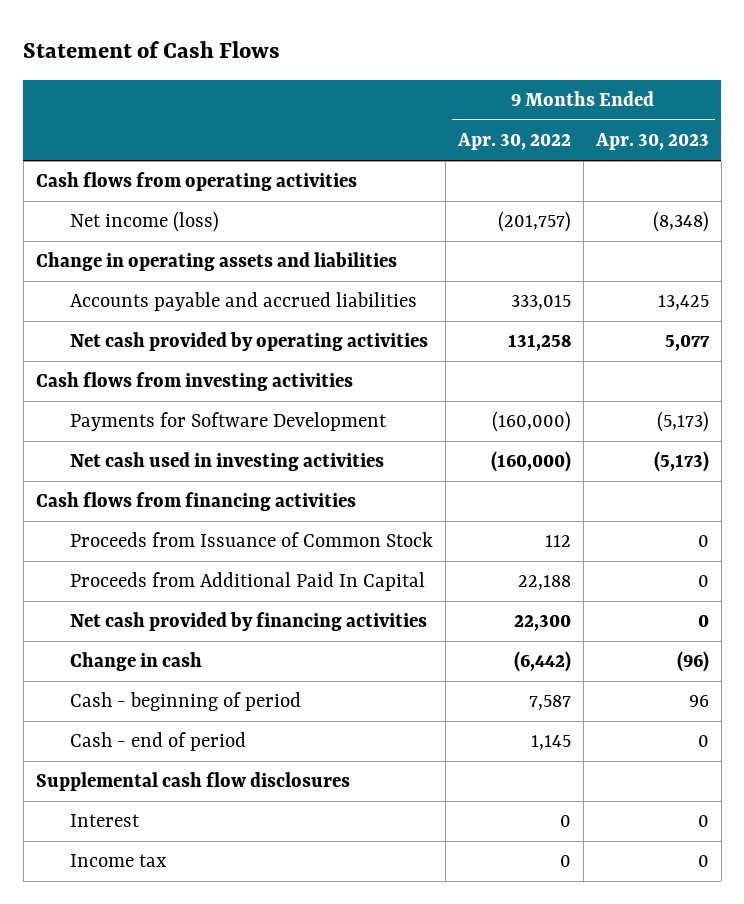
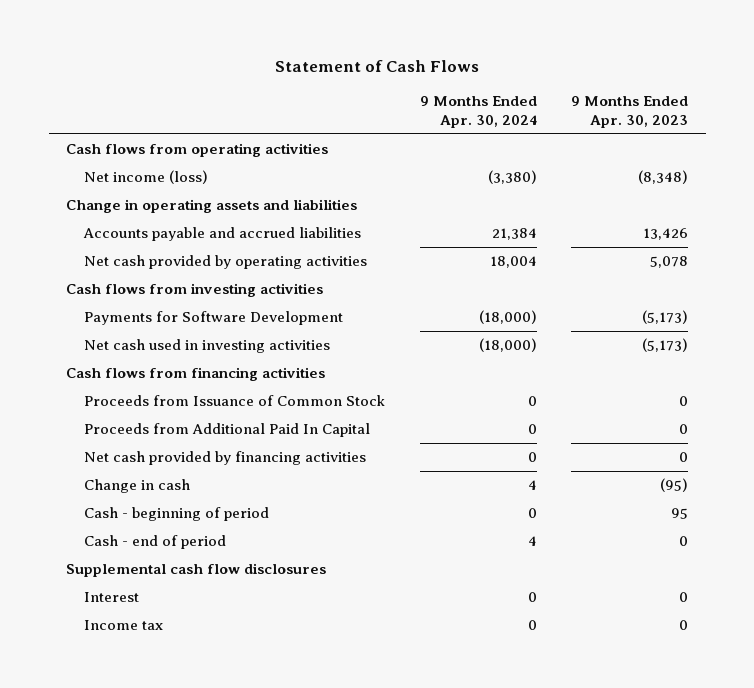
[456,133,571,151] Apr. 30, 2022 -> none
none -> [419,95,537,129] 9 Months Ended Apr. 30, 2024
[657,295,709,311] 13,425 -> [643,228,689,241] 13,426
[664,334,710,352] 5,077 -> [650,256,689,269] 5,078
[676,651,709,673] (96) -> [660,478,689,493] (95)
[688,695,709,708] 96 -> [671,508,689,520] 95

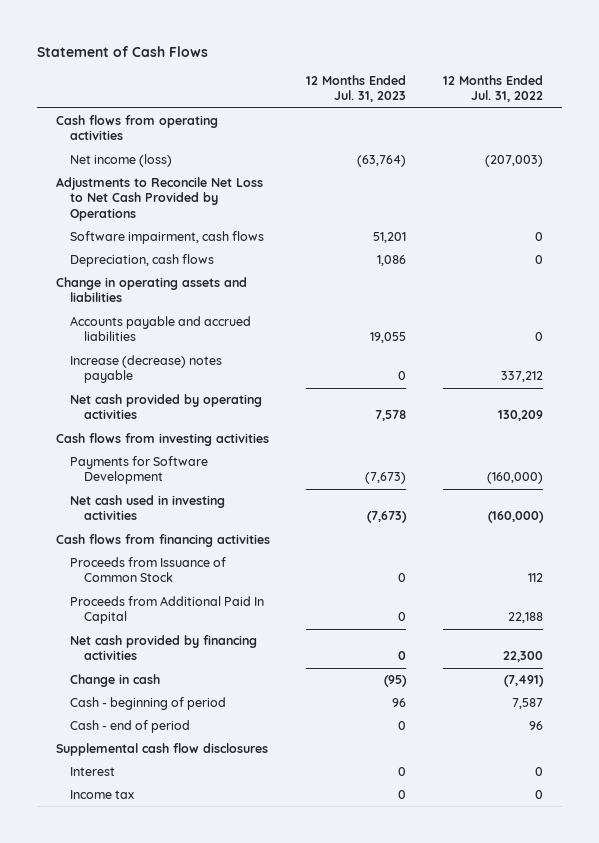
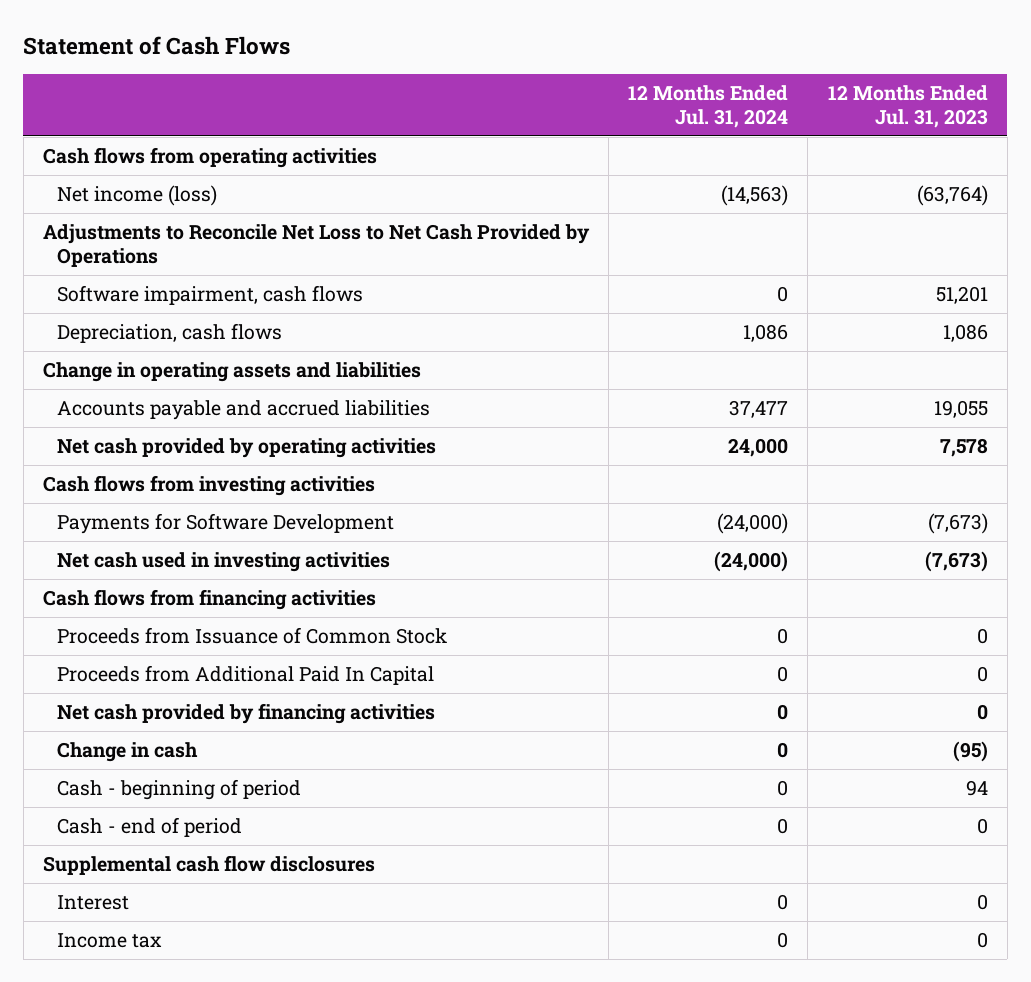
[443,74,544,103] 12 Months Ended Jul. 31, 2022 -> none
none -> [628,84,789,128] 12 Months Ended Jul. 31, 2024
[69,354,222,384] Increase (decrease) notes payable -> none
[392,697,407,707] 96 -> [965,780,988,797] 94

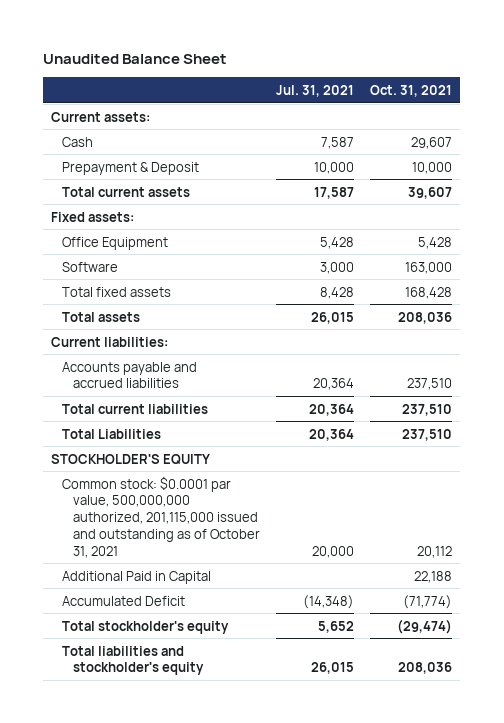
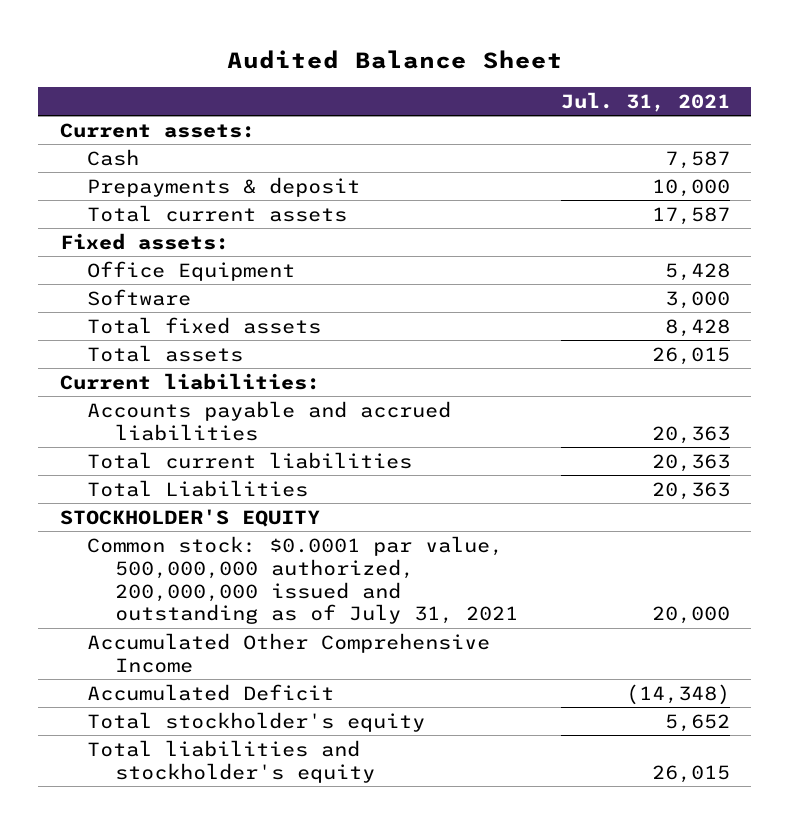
[43,53,228,64] Unaudited Balance Sheet -> [226,49,563,69] Audited Balance Sheet
[370,84,453,97] Oct. 31, 2021 -> none
[62,161,200,175] Prepayment & Deposit -> [87,176,361,197] Prepayments & deposit
[313,378,355,391] 20,364 -> [651,425,730,444] 20,363
[309,403,355,416] 20,364 -> [651,453,730,472] 20,363
[309,428,355,441] 20,364 -> [651,481,730,500] 20,363
[62,475,261,558] Common stock: $0.0001 par value, 500,000,000 authorized, 201,115,000 issued and outstanding as of October 31, 2021 -> [87,535,518,625] Common stock: $0.0001 par value, 500,000,000 authorized, 200,000,000 issued and outstanding as of July 31, 2021
[62,570,212,584] Additional Paid in Capital -> [87,632,491,673] Accumulated Other Comprehensive Income

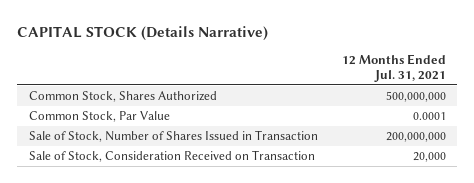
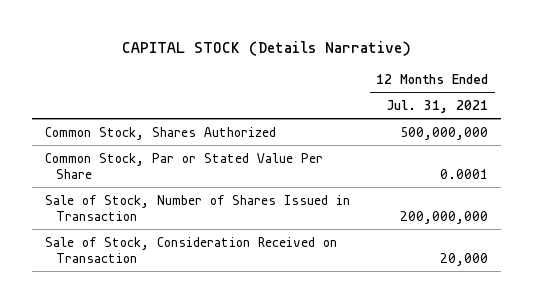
[28,110,170,122] Common Stock, Par Value -> [45,152,324,180] Common Stock, Par or Stated Value Per Share

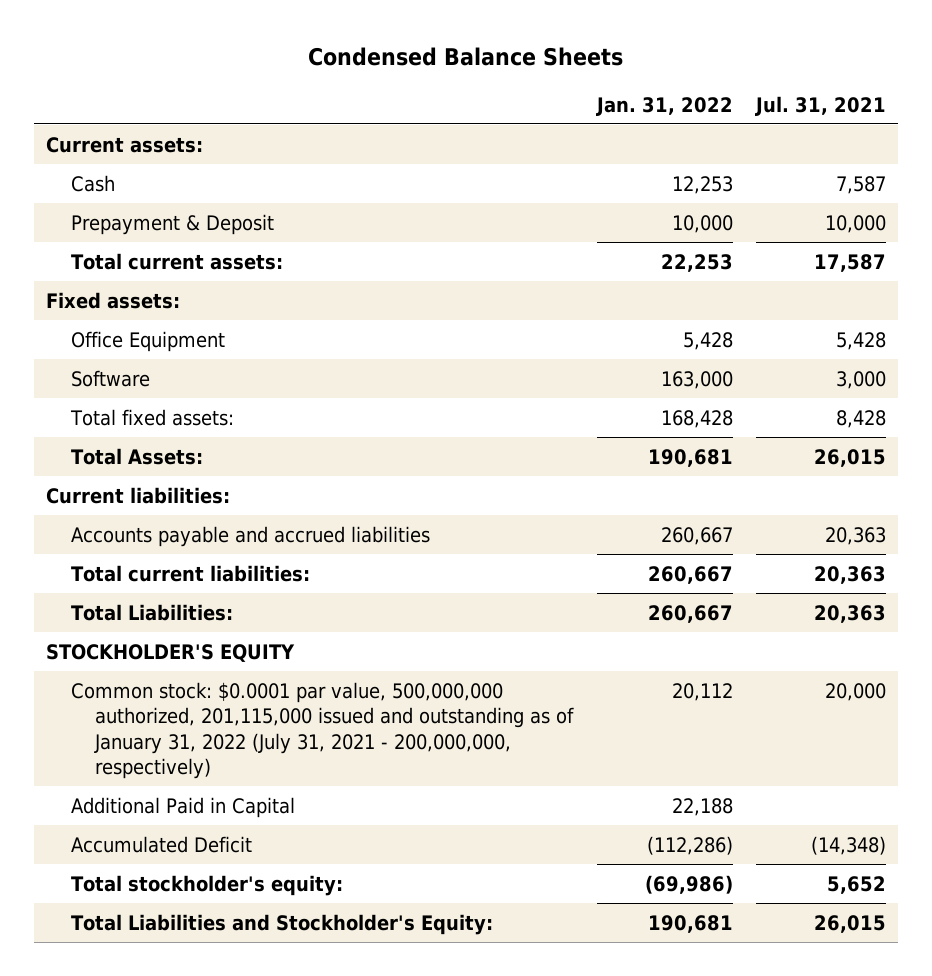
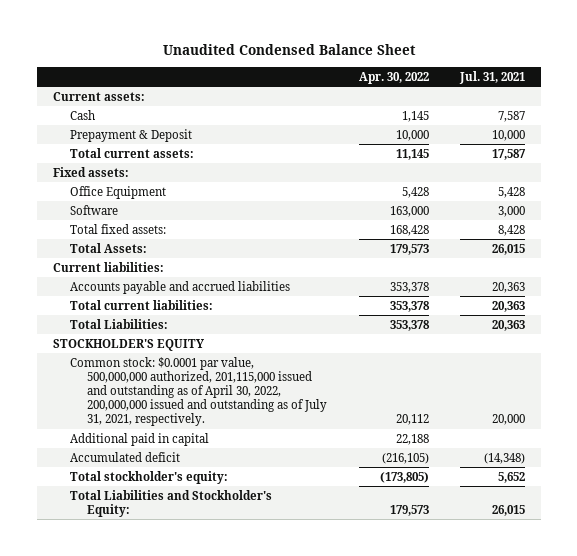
[308,47,624,67] Condensed Balance Sheets -> [162,44,416,56] Unaudited Condensed Balance Sheet
[595,96,733,116] Jan. 31, 2022 -> none
none -> [358,71,429,84] Apr. 30, 2022
[70,681,575,780] Common stock: $0.0001 par value, 500,000,000 authorized, 201,115,000 issued and outstanding as of January 31, 2022 (July 31, 2021 - 200,000,000, respectively) -> [69,356,328,427] Common stock: $0.0001 par value, 500,000,000 authorized, 201,115,000 issued and outstanding as of April 30, 2022, 200,000,000 issued and outstanding as of July 31, 2021, respectively.
[70,796,295,818] Additional Paid in Capital -> [69,432,209,446] Additional paid in capital
[70,835,252,853] Accumulated Deficit -> [69,451,180,462] Accumulated deficit

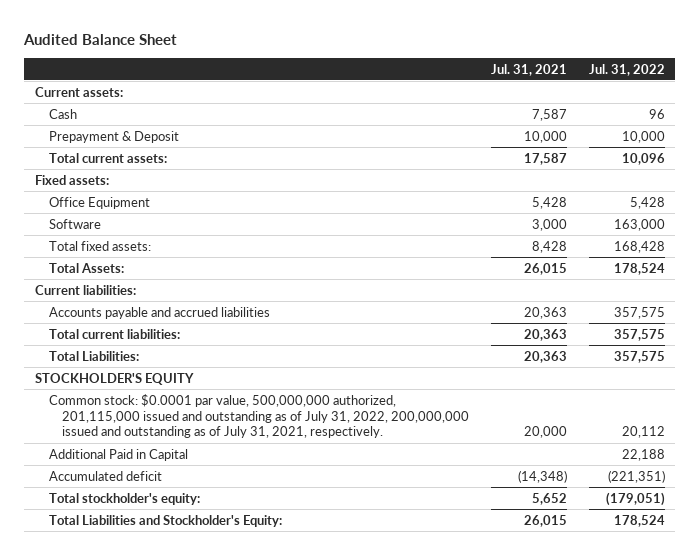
[162,44,416,56] Unaudited Condensed Balance Sheet -> [23,33,178,45] Audited Balance Sheet
[358,71,429,84] Apr. 30, 2022 -> none
none -> [588,63,665,76] Jul. 31, 2022
[69,356,328,427] Common stock: $0.0001 par value, 500,000,000 authorized, 201,115,000 issued and outstanding as of April 30, 2022, 200,000,000 issued and outstanding as of July 31, 2021, respectively. -> [48,393,470,439] Common stock: $0.0001 par value, 500,000,000 authorized, 201,115,000 issued and outstanding as of July 31, 2022, 200,000,000 issued and outstanding as of July 31, 2021, respectively.
[69,432,209,446] Additional paid in capital -> [48,448,188,461] Additional Paid in Capital

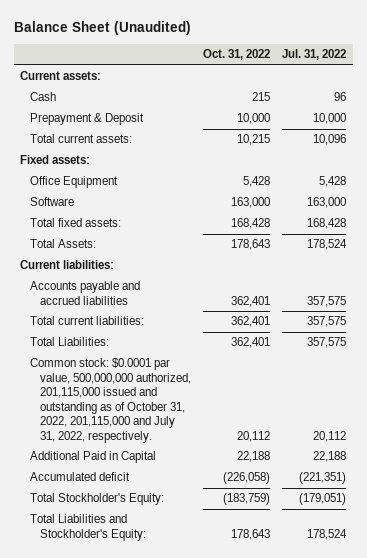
[23,33,178,45] Audited Balance Sheet -> [14,21,192,36] Balance Sheet (Unaudited)
[490,63,567,76] Jul. 31, 2021 -> none
none -> [203,49,271,61] Oct. 31, 2022
[35,372,195,385] STOCKHOLDER'S EQUITY -> none
[48,393,470,439] Common stock: $0.0001 par value, 500,000,000 authorized, 201,115,000 issued and outstanding as of July 31, 2022, 200,000,000 issued and outstanding as of July 31, 2021, respectively. -> [30,358,191,443] Common stock: $0.0001 par value, 500,000,000 authorized, 201,115,000 issued and outstanding as of October 31, 2022, 201,115,000 and July 31, 2022, respectively.
[48,492,200,505] Total stockholder's equity: -> [30,493,165,506] Total Stockholder's Equity:

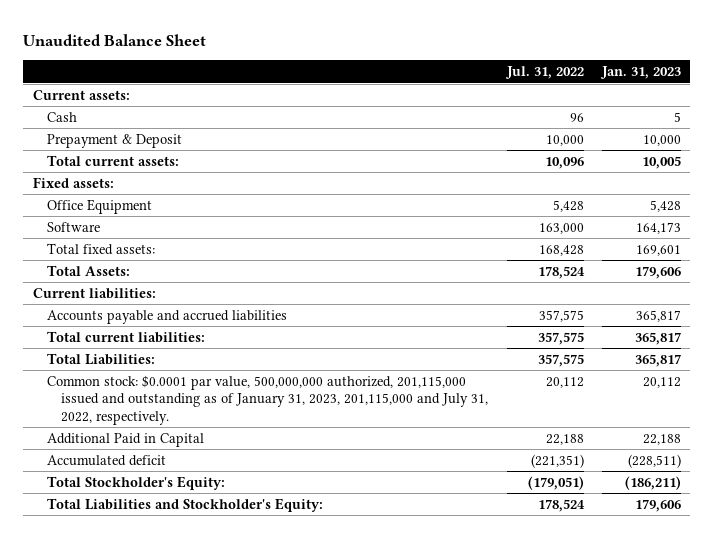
[14,21,192,36] Balance Sheet (Unaudited) -> [23,33,207,46] Unaudited Balance Sheet
[203,49,271,61] Oct. 31, 2022 -> none
none -> [600,66,682,80] Jan. 31, 2023
[30,358,191,443] Common stock: $0.0001 par value, 500,000,000 authorized, 201,115,000 issued and outstanding as of October 31, 2022, 201,115,000 and July 31, 2022, respectively. -> [47,374,489,425] Common stock: $0.0001 par value, 500,000,000 authorized, 201,115,000 issued and outstanding as of January 31, 2023, 201,115,000 and July 31, 2022, respectively.

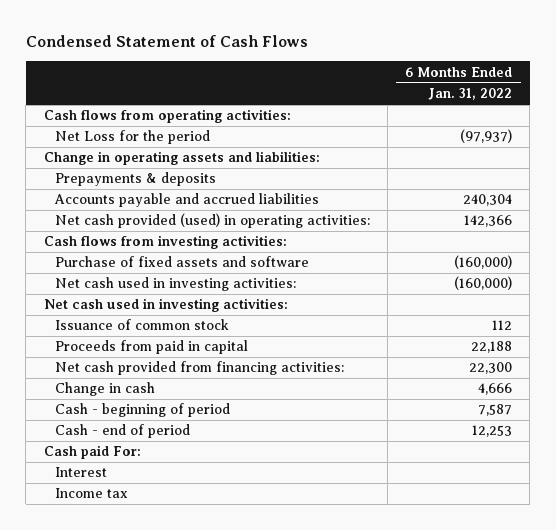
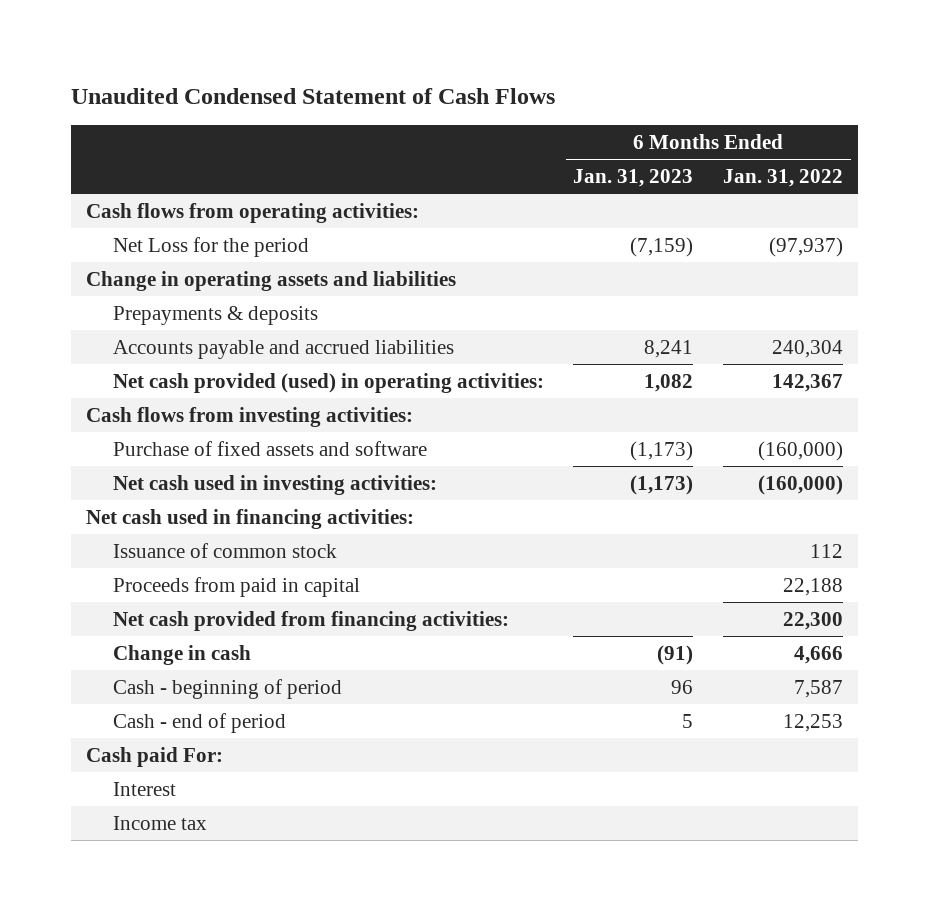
[25,35,308,48] Condensed Statement of Cash Flows -> [71,88,556,105] Unaudited Condensed Statement of Cash Flows
none -> [573,169,694,188] Jan. 31, 2023
[43,151,320,166] Change in operating assets and liabilities: -> [86,270,457,291] Change in operating assets and liabilities
[464,215,513,228] 142,366 -> [772,373,844,392] 142,367
[43,298,288,313] Net cash used in investing activities: -> [86,508,415,529] Net cash used in financing activities:

